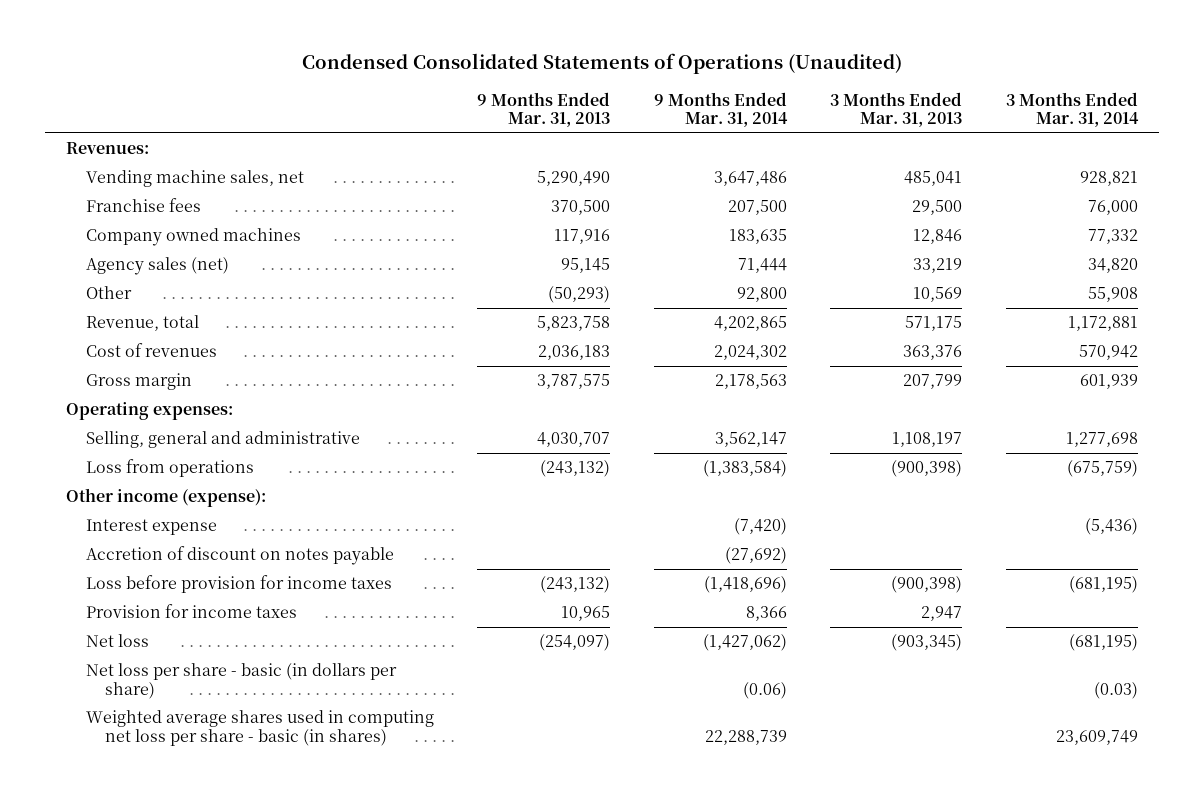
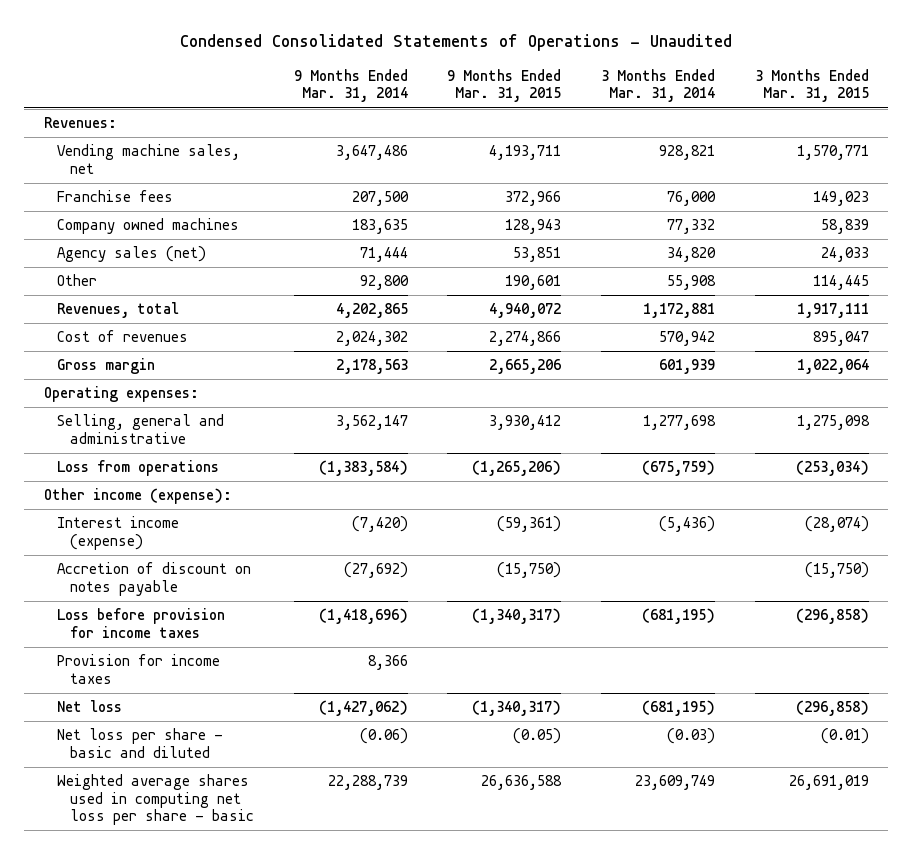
[301,53,902,75] Condensed Consolidated Statements of Operations (Unaudited) -> [180,33,733,51] Condensed Consolidated Statements of Operations - Unaudited
[477,91,611,128] 9 Months Ended Mar. 31, 2013 -> none
[830,91,963,128] 3 Months Ended Mar. 31, 2013 -> none
none -> [447,69,562,103] 9 Months Ended Mar. 31, 2015
none -> [754,69,869,103] 3 Months Ended Mar. 31, 2015
[85,315,199,332] Revenue, total -> [56,302,179,319] Revenues, total
[85,519,217,536] Interest expense -> [56,516,179,550] Interest income (expense)
[85,663,397,699] Net loss per share - basic (in dollars per share) -> [56,728,223,758] Net loss per share - basic and diluted
[85,710,434,746] Weighted average shares used in computing net loss per share - basic (in shares) -> [56,774,254,825] Weighted average shares used in computing net loss per share - basic

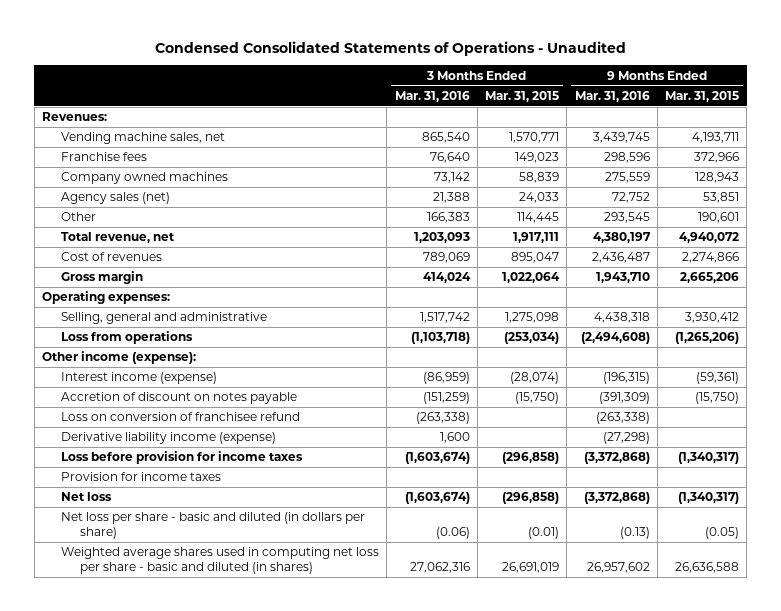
[293,69,408,103] 9 Months Ended Mar. 31, 2014 -> none
[600,69,715,103] 3 Months Ended Mar. 31, 2014 -> none
none -> [394,90,470,102] Mar. 31, 2016
none -> [574,90,650,102] Mar. 31, 2016
[56,302,179,319] Revenues, total -> [61,232,176,244] Total revenue, net
none -> [61,412,301,422] Loss on conversion of franchisee refund
none -> [61,432,277,445] Derivative liability income (expense)
[56,728,223,758] Net loss per share - basic and diluted -> [61,512,366,539] Net loss per share - basic and diluted (in dollars per share)
[56,774,254,825] Weighted average shares used in computing net loss per share - basic -> [61,547,380,574] Weighted average shares used in computing net loss per share - basic and diluted (in shares)

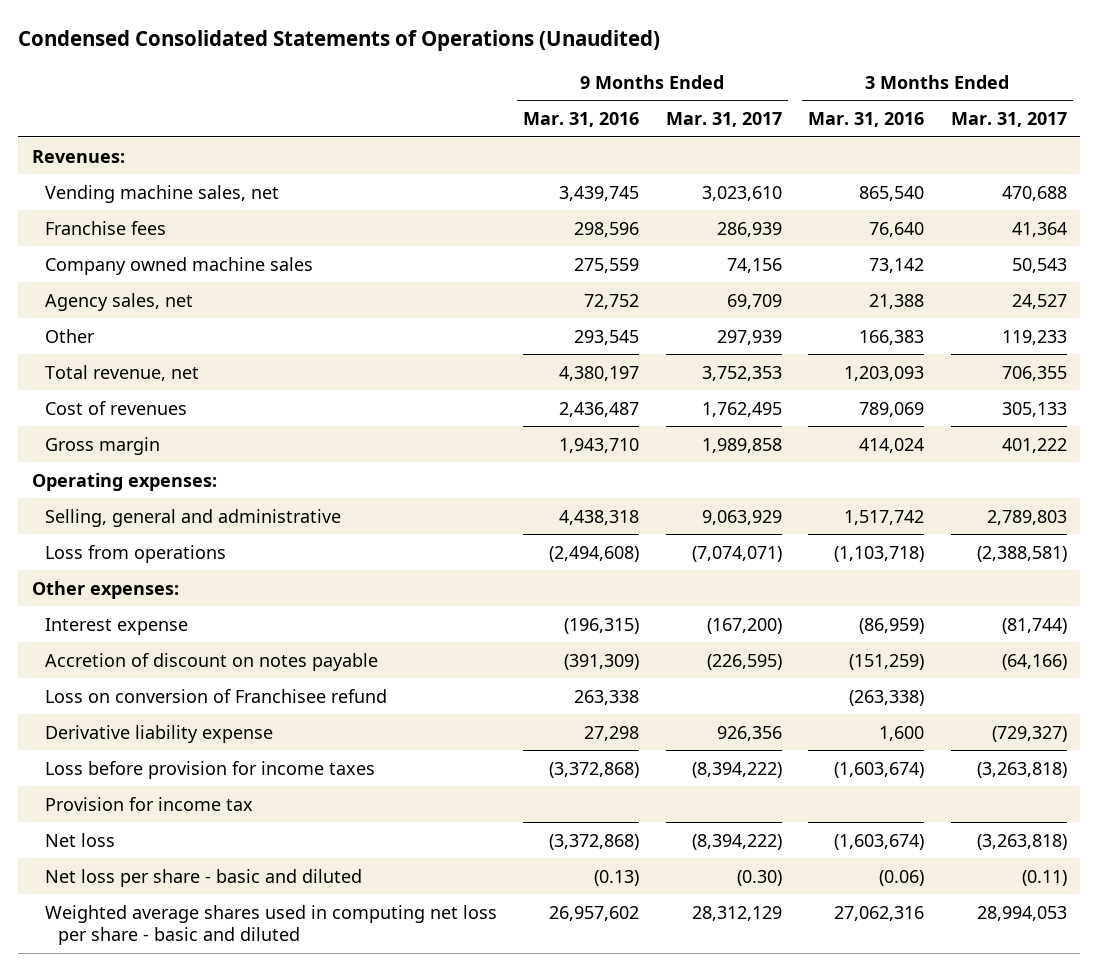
[154,41,626,57] Condensed Consolidated Statements of Operations - Unaudited -> [18,30,661,52] Condensed Consolidated Statements of Operations (Unaudited)
[485,90,560,102] Mar. 31, 2015 -> none
[665,90,740,102] Mar. 31, 2015 -> none
none -> [665,112,782,128] Mar. 31, 2017
none -> [950,112,1067,128] Mar. 31, 2017
[61,172,229,185] Company owned machines -> [44,256,313,275] Company owned machine sales
[61,192,171,205] Agency sales (net) -> [44,292,193,311] Agency sales, net
[42,351,197,365] Other income (expense): -> [31,580,179,599] Other expenses:
[61,372,218,385] Interest income (expense) -> [44,617,188,635] Interest expense
[61,412,301,422] Loss on conversion of franchisee refund -> [44,688,387,703] Loss on conversion of Franchisee refund
[595,412,650,425] (263,338) -> [574,689,640,705] 263,338
[61,432,277,445] Derivative liability income (expense) -> [44,724,273,743] Derivative liability expense
[602,432,650,445] (27,298) -> [584,725,640,741] 27,298
[61,472,222,482] Provision for income taxes -> [44,796,253,811] Provision for income tax
[61,512,366,539] Net loss per share - basic and diluted (in dollars per share) -> [44,868,362,887] Net loss per share - basic and diluted
[61,547,380,574] Weighted average shares used in computing net loss per share - basic and diluted (in shares) -> [44,904,497,946] Weighted average shares used in computing net loss per share - basic and diluted

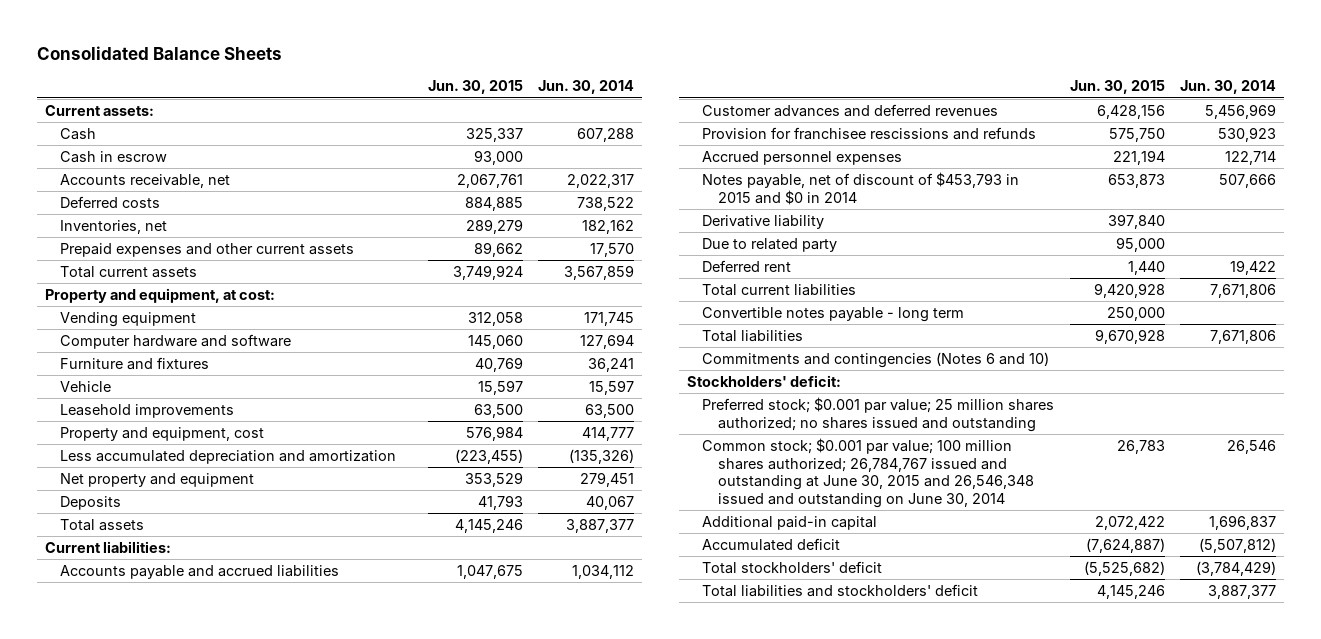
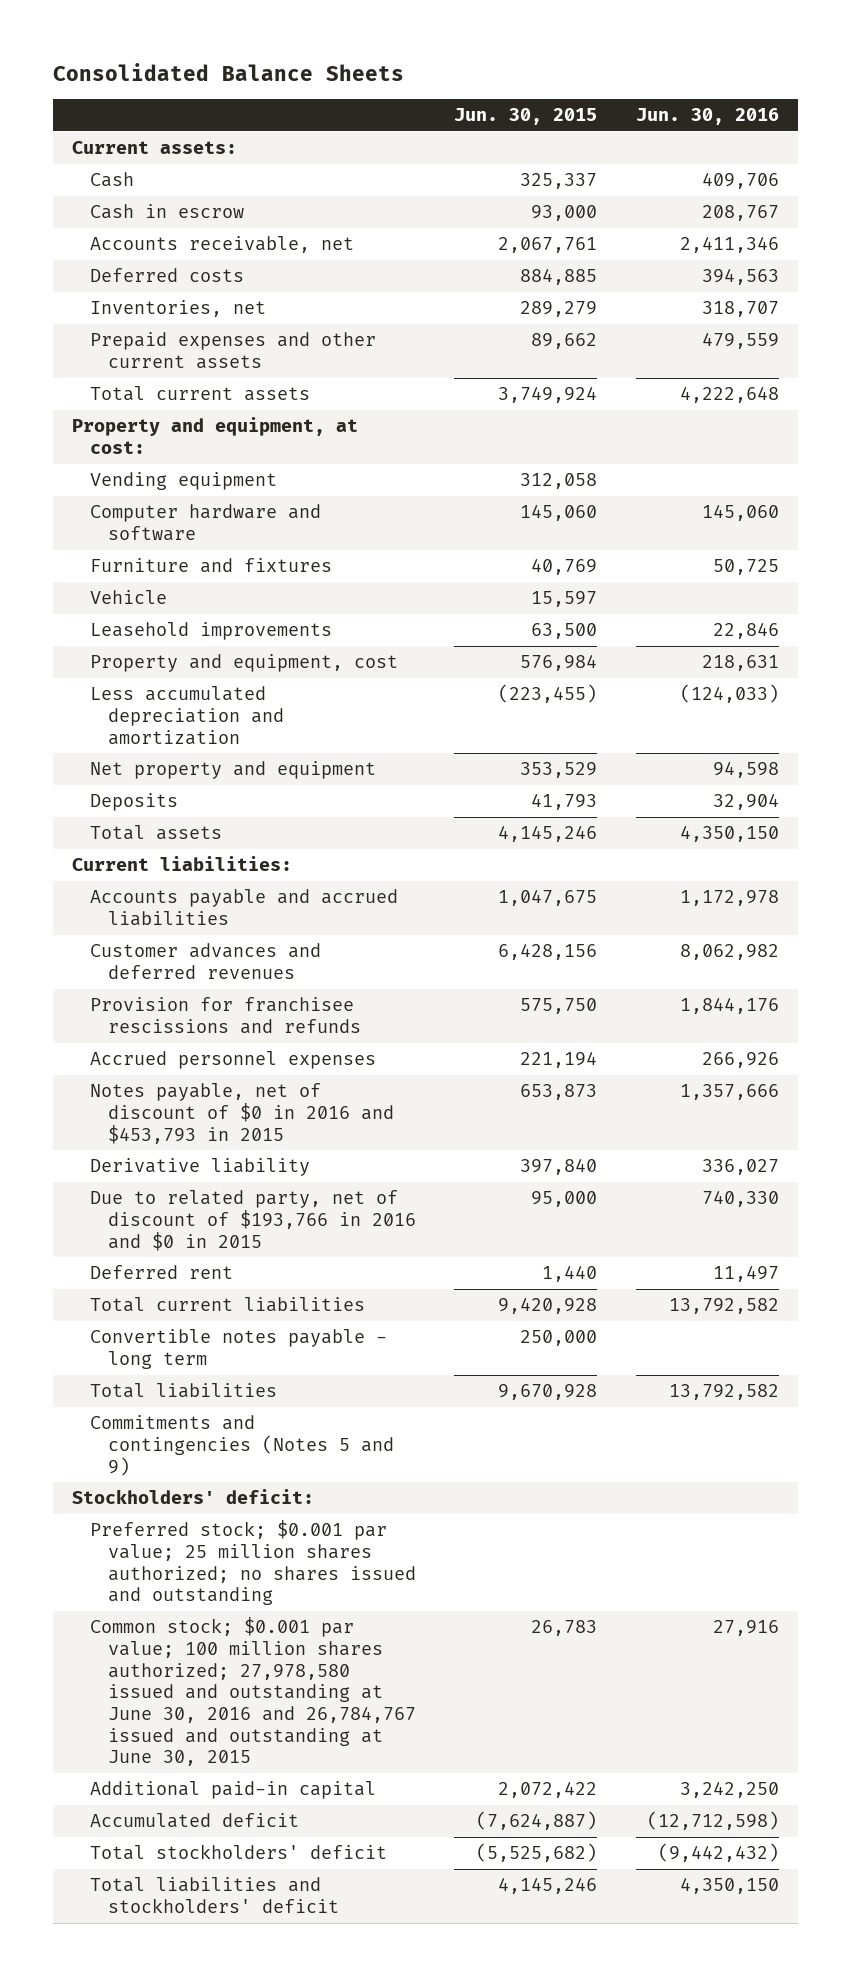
[538,80,635,95] Jun. 30, 2014 -> none
none -> [635,108,779,126] Jun. 30, 2016
[702,172,1020,205] Notes payable, net of discount of $453,793 in 2015 and $0 in 2014 -> [90,1083,395,1144] Notes payable, net of discount of $0 in 2016 and $453,793 in 2015
[702,238,838,253] Due to related party -> [90,1190,417,1251] Due to related party, net of discount of $193,766 in 2016 and $0 in 2015
[702,352,1050,369] Commitments and contingencies (Notes 6 and 10) -> [90,1415,395,1476] Commitments and contingencies (Notes 5 and 9)
[702,438,1035,508] Common stock; $0.001 par value; 100 million shares authorized; 26,784,767 issued and outstanding at June 30, 2015 and 26,546,348 issued and outstanding on June 30, 2014 -> [90,1617,417,1767] Common stock; $0.001 par value; 100 million shares authorized; 27,978,580 issued and outstanding at June 30, 2016 and 26,784,767 issued and outstanding at June 30, 2015

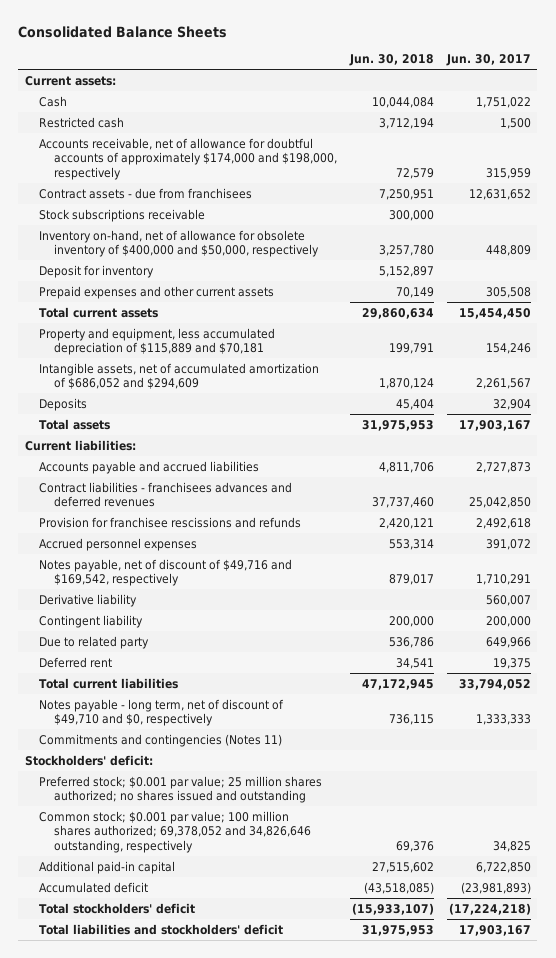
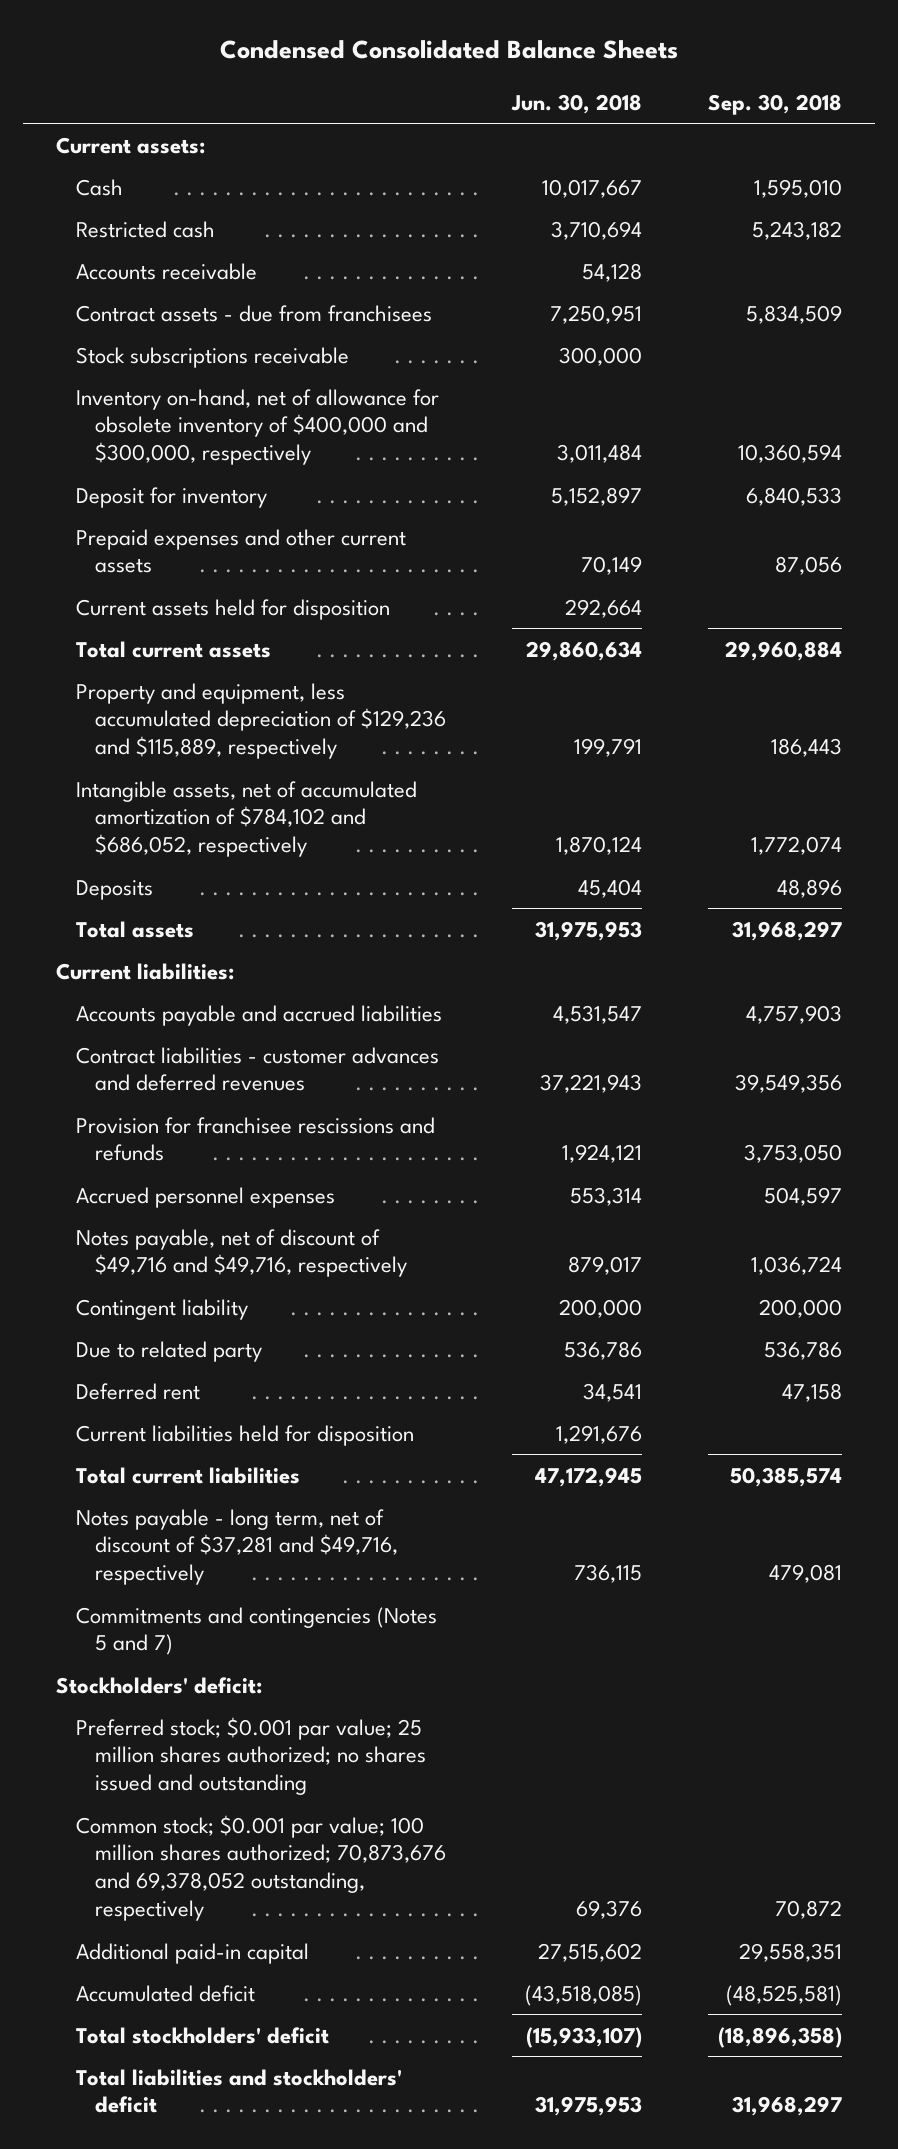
[18,25,228,38] Consolidated Balance Sheets -> [219,40,678,60] Condensed Consolidated Balance Sheets
[445,54,531,67] Jun. 30, 2017 -> none
none -> [707,93,842,115] Sep. 30, 2018
[39,137,337,180] Accounts receivable, net of allowance for doubtful accounts of approximately $174,000 and $198,000, respectively -> none
[371,96,434,108] 10,044,084 -> [541,178,642,198] 10,017,667
[378,117,434,129] 3,712,194 -> [550,220,642,240] 3,710,694
none -> [75,262,257,280] Accounts receivable
[39,229,319,258] Inventory on-hand, net of allowance for obsolete inventory of $400,000 and $50,000, respectively -> [75,388,439,466] Inventory on-hand, net of allowance for obsolete inventory of $400,000 and $300,000, respectively
[378,245,434,257] 3,257,780 -> [556,444,642,464] 3,011,484
none -> [75,598,390,620] Current assets held for disposition
[39,327,276,356] Property and equipment, less accumulated depreciation of $115,889 and $70,181 -> [75,682,446,760] Property and equipment, less accumulated depreciation of $129,236 and $115,889, respectively
[39,362,320,390] Intangible assets, net of accumulated amortization of $686,052 and $294,609 -> [75,780,417,858] Intangible assets, net of accumulated amortization of $784,102 and $686,052, respectively
[378,461,434,473] 4,811,706 -> [552,1004,642,1024] 4,531,547
[39,481,293,508] Contract liabilities - franchisees advances and deferred revenues -> [75,1046,439,1092] Contract liabilities - customer advances and deferred revenues
[371,497,434,509] 37,737,460 -> [539,1074,642,1094] 37,221,943
[378,517,434,529] 2,420,121 -> [561,1144,642,1164] 1,924,121
[39,593,138,607] Derivative liability -> none
[39,558,293,587] Notes payable, net of discount of $49,716 and $169,542, respectively -> [75,1228,407,1278] Notes payable, net of discount of $49,716 and $49,716, respectively
none -> [75,1424,414,1446] Current liabilities held for disposition
[39,698,285,727] Notes payable - long term, net of discount of $49,710 and $0, respectively -> [75,1508,398,1586] Notes payable - long term, net of discount of $37,281 and $49,716, respectively
[39,733,283,747] Commitments and contingencies (Notes 11) -> [75,1606,437,1656] Commitments and contingencies (Notes 5 and 7)
[39,810,311,853] Common stock; $0.001 par value; 100 million shares authorized; 69,378,052 and 34,826,646 outstanding, respectively -> [75,1814,446,1921] Common stock; $0.001 par value; 100 million shares authorized; 70,873,676 and 69,378,052 outstanding, respectively

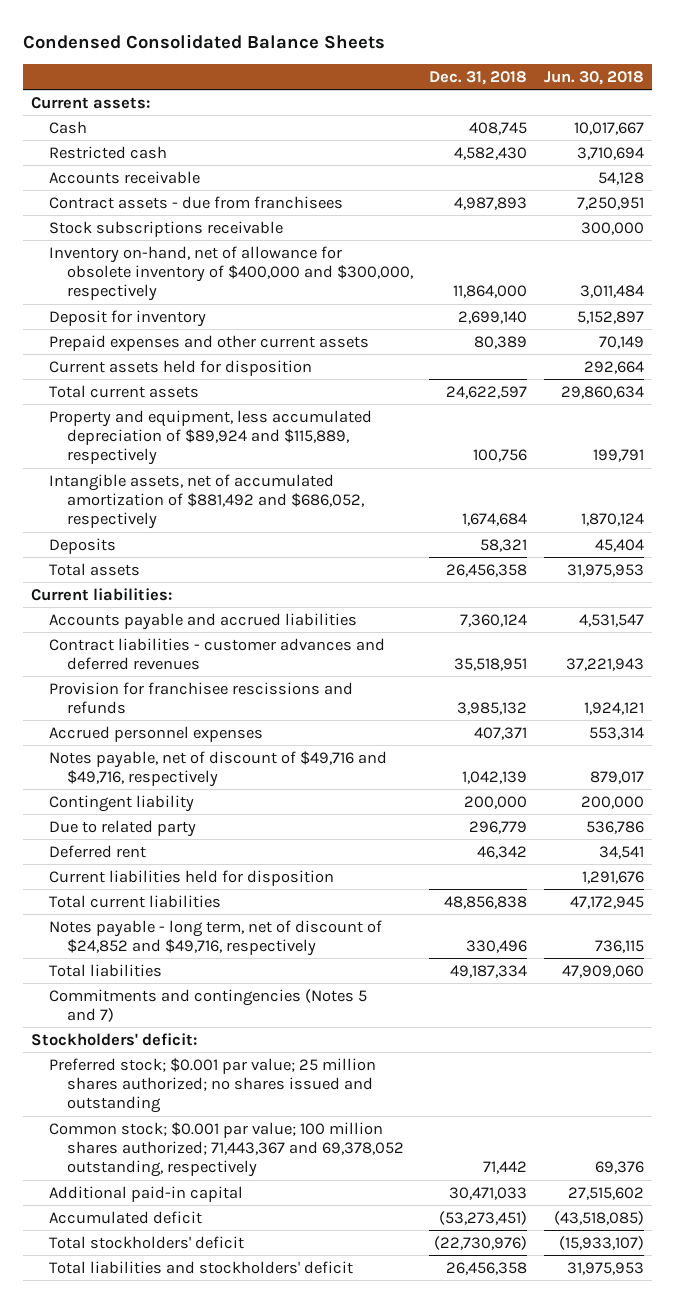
[707,93,842,115] Sep. 30, 2018 -> none
none -> [429,70,528,85] Dec. 31, 2018
[75,682,446,760] Property and equipment, less accumulated depreciation of $129,236 and $115,889, respectively -> [48,409,372,466] Property and equipment, less accumulated depreciation of $89,924 and $115,889, respectively
[75,780,417,858] Intangible assets, net of accumulated amortization of $784,102 and $686,052, respectively -> [48,473,364,530] Intangible assets, net of accumulated amortization of $881,492 and $686,052, respectively
[75,1508,398,1586] Notes payable - long term, net of discount of $37,281 and $49,716, respectively -> [48,919,382,957] Notes payable - long term, net of discount of $24,852 and $49,716, respectively
none -> [48,963,162,977] Total liabilities
[75,1814,446,1921] Common stock; $0.001 par value; 100 million shares authorized; 70,873,676 and 69,378,052 outstanding, respectively -> [48,1121,404,1178] Common stock; $0.001 par value; 100 million shares authorized; 71,443,367 and 69,378,052 outstanding, respectively

